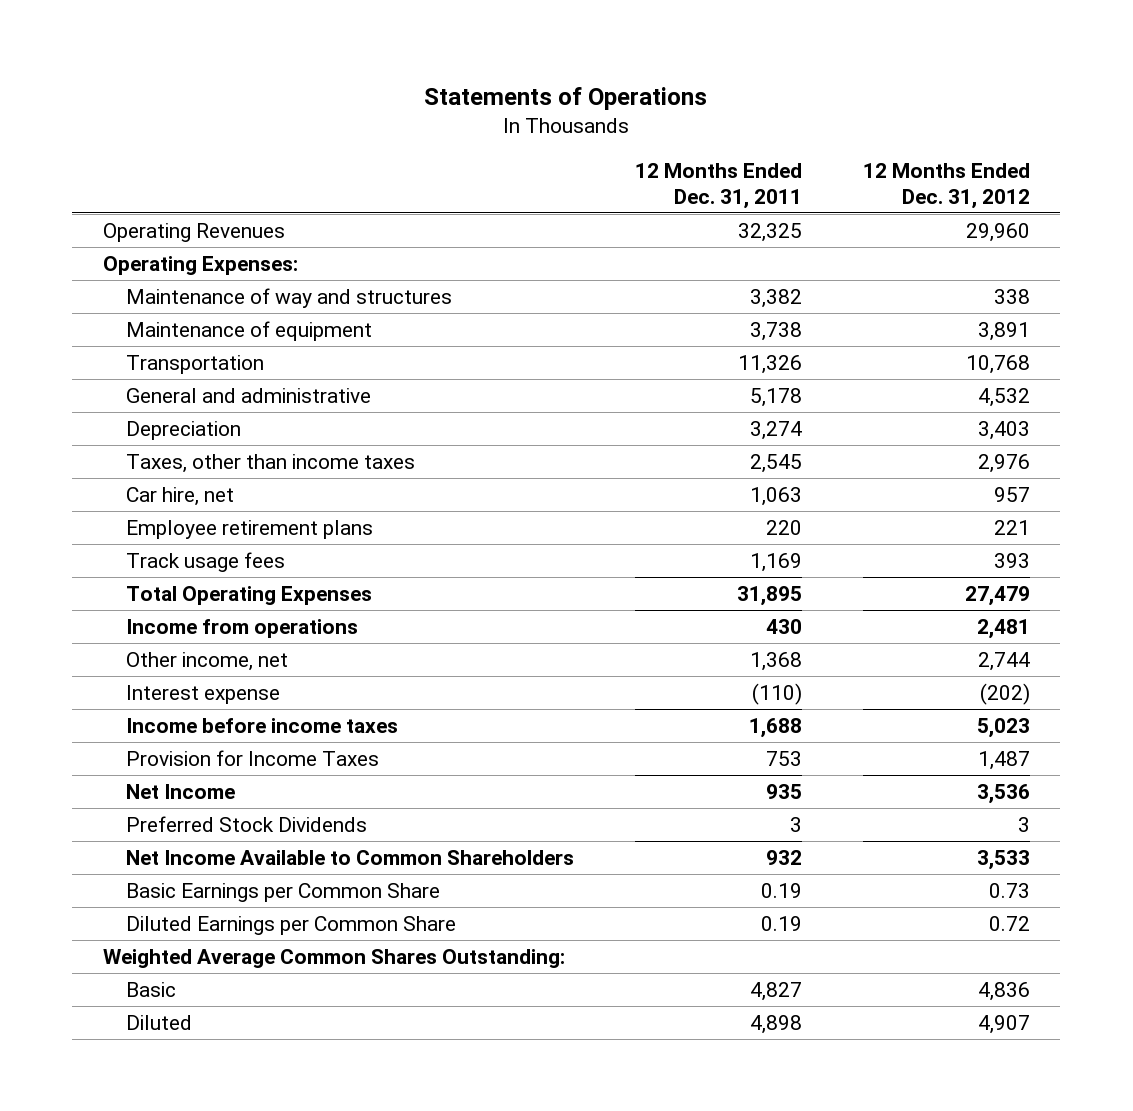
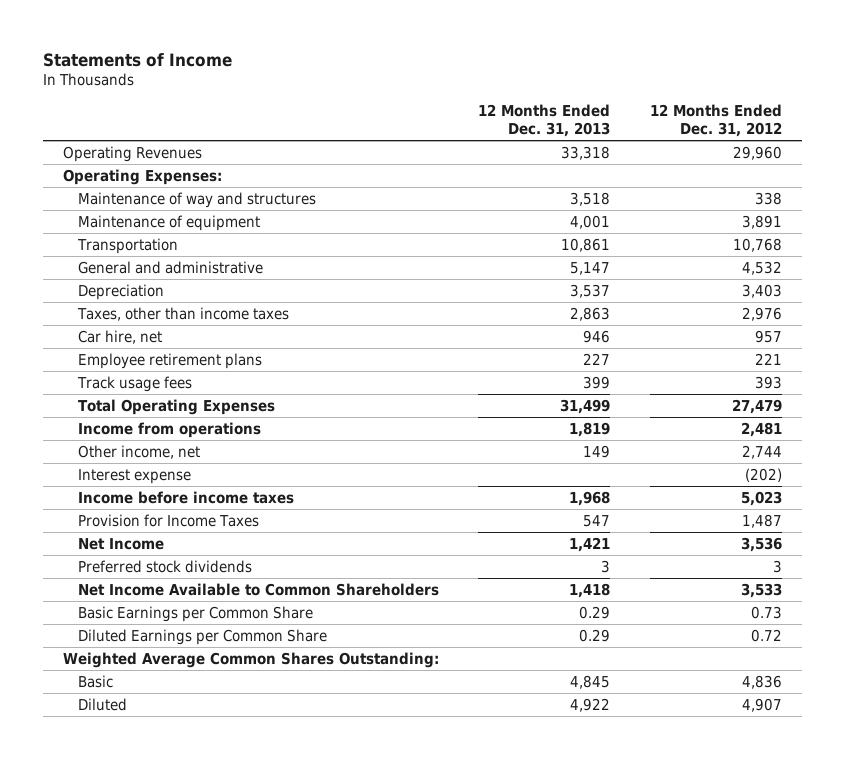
[424,86,708,110] Statements of Operations -> [43,52,233,67] Statements of Income
[634,163,802,209] 12 Months Ended Dec. 31, 2011 -> none
none -> [478,104,611,138] 12 Months Ended Dec. 31, 2013
[126,816,368,833] Preferred Stock Dividends -> [78,559,253,573] Preferred stock dividends

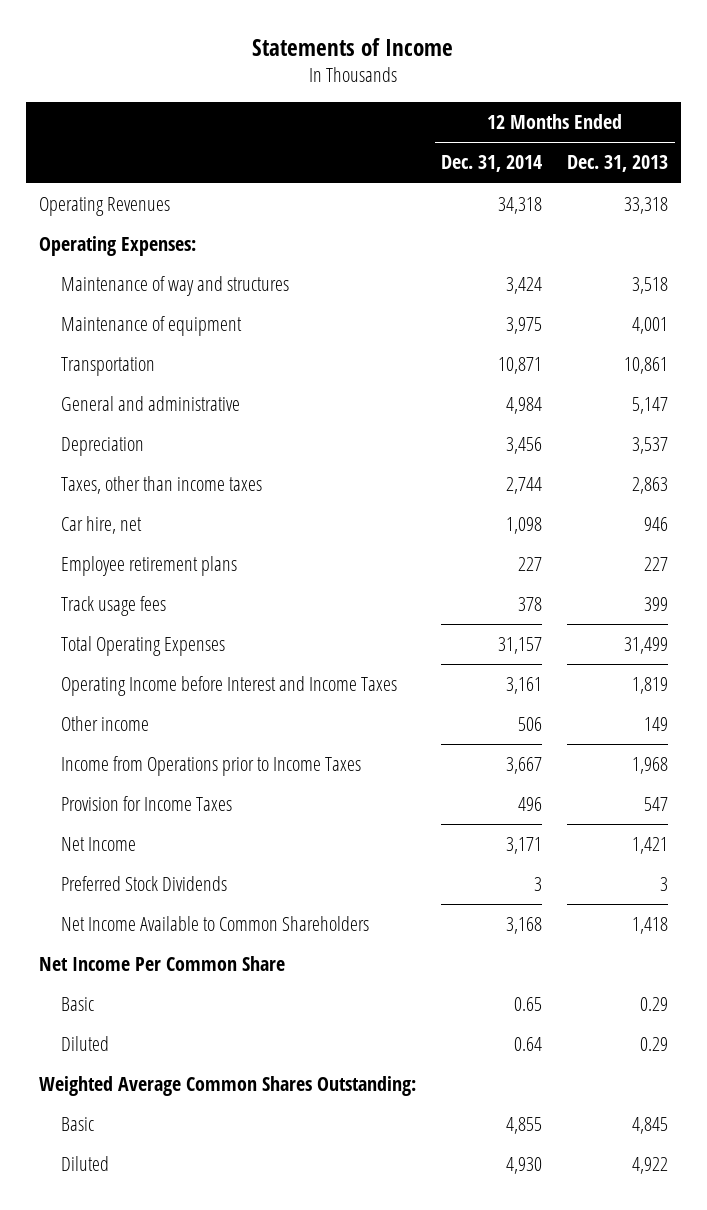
[649,104,782,138] 12 Months Ended Dec. 31, 2012 -> none
none -> [440,155,542,173] Dec. 31, 2014
[78,468,192,484] Interest expense -> none
[78,421,262,438] Income from operations -> [60,676,397,697] Operating Income before Interest and Income Taxes
[78,444,201,459] Other income, net -> [60,716,149,732] Other income
[78,490,295,504] Income before income taxes -> [60,756,361,777] Income from Operations prior to Income Taxes
[78,559,253,573] Preferred stock dividends -> [60,876,227,892] Preferred Stock Dividends
none -> [38,956,285,972] Net Income Per Common Share
[78,605,314,622] Basic Earnings per Common Share -> [60,997,94,1012] Basic
[78,628,328,645] Diluted Earnings per Common Share -> [60,1036,109,1052] Diluted

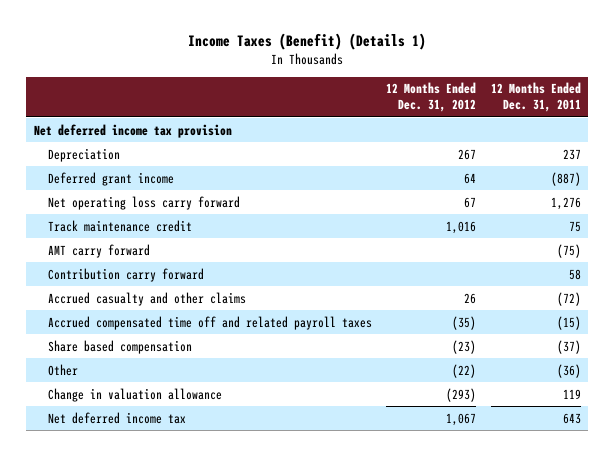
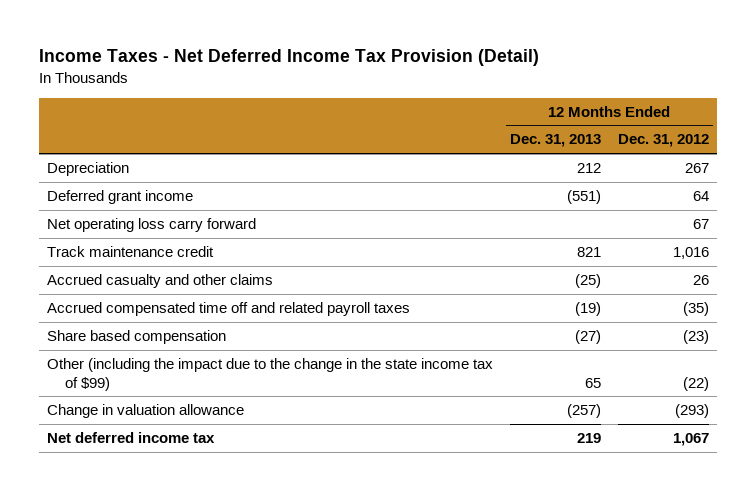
[188,33,427,51] Income Taxes (Benefit) (Details 1) -> [38,49,539,67] Income Taxes - Net Deferred Income Tax Provision (Detail)
[490,82,581,113] 12 Months Ended Dec. 31, 2011 -> none
none -> [509,134,601,148] Dec. 31, 2013
[33,123,232,138] Net deferred income tax provision -> none
[47,243,150,258] AMT carry forward -> none
[47,267,204,282] Contribution carry forward -> none
[47,363,78,376] Other -> [47,358,494,391] Other (including the impact due to the change in the state income tax of $99)

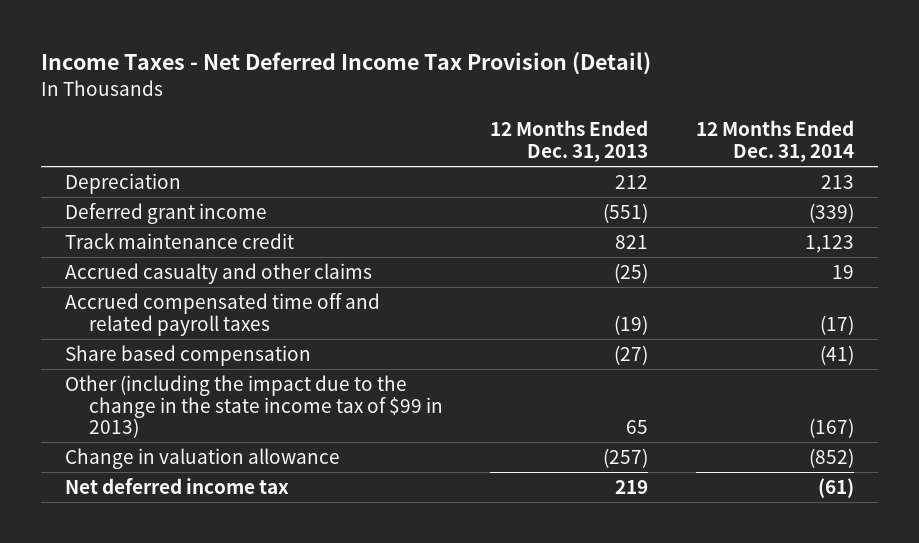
[617,134,709,148] Dec. 31, 2012 -> none
none -> [696,120,855,163] 12 Months Ended Dec. 31, 2014
[47,218,257,233] Net operating loss carry forward -> none
[47,358,494,391] Other (including the impact due to the change in the state income tax of $99) -> [65,374,443,439] Other (including the impact due to the change in the state income tax of $99 in 2013)

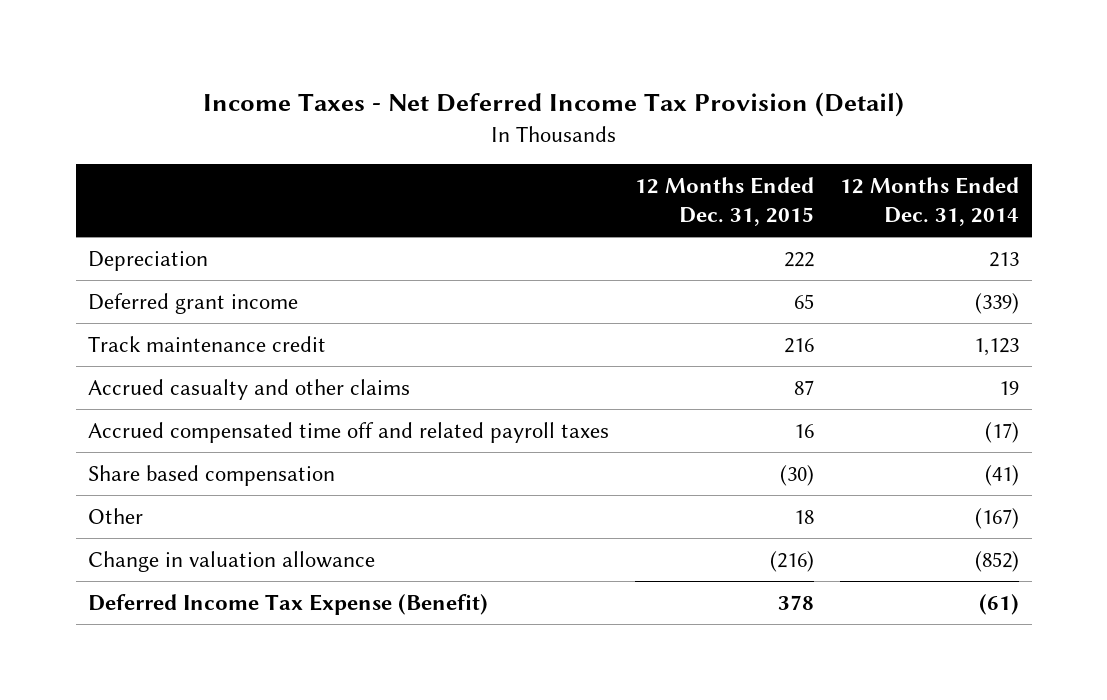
[490,120,649,163] 12 Months Ended Dec. 31, 2013 -> none
none -> [635,177,815,227] 12 Months Ended Dec. 31, 2015
[65,374,443,439] Other (including the impact due to the change in the state income tax of $99 in 2013) -> [88,507,144,524] Other
[65,477,290,494] Net deferred income tax -> [88,593,489,615] Deferred Income Tax Expense (Benefit)

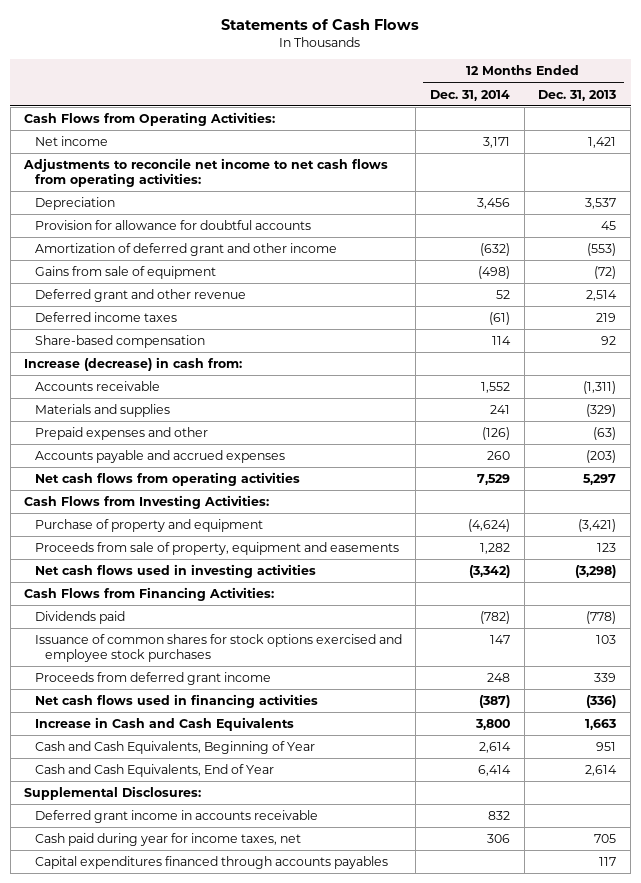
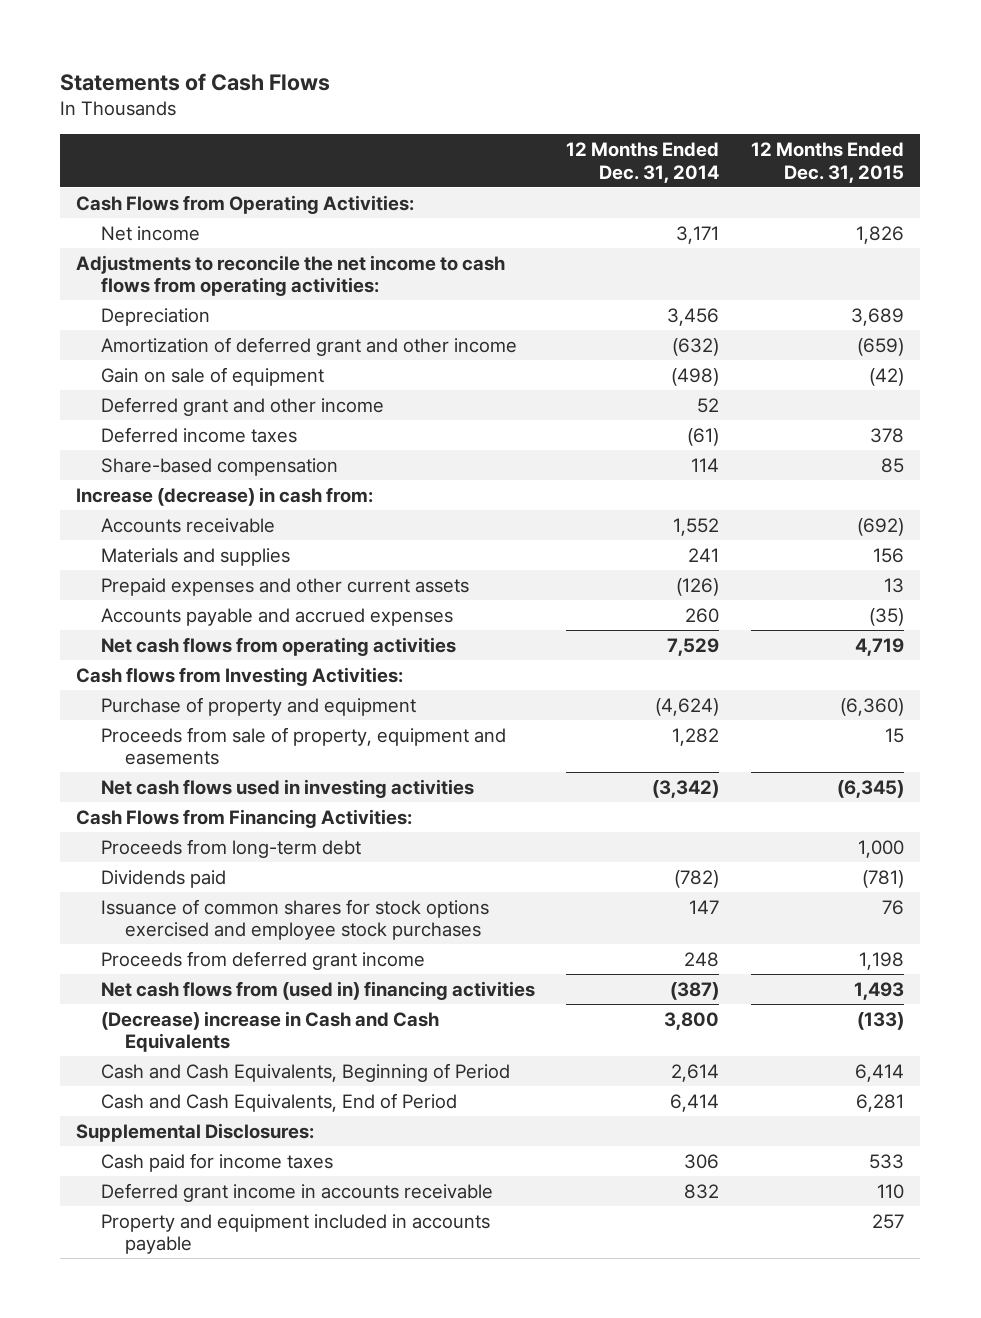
[538,89,617,101] Dec. 31, 2013 -> none
none -> [751,141,905,183] 12 Months Ended Dec. 31, 2015
[23,158,389,187] Adjustments to reconcile net income to net cash flows from operating activities: -> [76,254,506,297] Adjustments to reconcile the net income to cash flows from operating activities:
[34,220,311,231] Provision for allowance for doubtful accounts -> none
[34,266,216,280] Gains from sale of equipment -> [100,366,324,386] Gain on sale of equipment
[34,289,246,303] Deferred grant and other revenue -> [100,396,384,416] Deferred grant and other income
[34,427,208,441] Prepaid expenses and other -> [100,577,469,596] Prepaid expenses and other current assets
[24,495,270,510] Cash Flows from Investing Activities: -> [76,666,404,686] Cash flows from Investing Activities:
none -> [100,838,361,858] Proceeds from long-term debt
[34,694,318,709] Net cash flows used in financing activities -> [100,980,535,1000] Net cash flows from (used in) financing activities
[34,717,294,732] Increase in Cash and Cash Equivalents -> [100,1010,439,1053] (Decrease) increase in Cash and Cash Equivalents
[34,741,315,755] Cash and Cash Equivalents, Beginning of Year -> [100,1062,510,1082] Cash and Cash Equivalents, Beginning of Period
[34,764,274,778] Cash and Cash Equivalents, End of Year -> [100,1092,457,1112] Cash and Cash Equivalents, End of Period
none -> [100,1152,333,1172] Cash paid for income taxes
[34,833,301,847] Cash paid during year for income taxes, net -> none
[34,856,388,870] Capital expenditures financed through accounts payables -> none
none -> [100,1213,490,1255] Property and equipment included in accounts payable

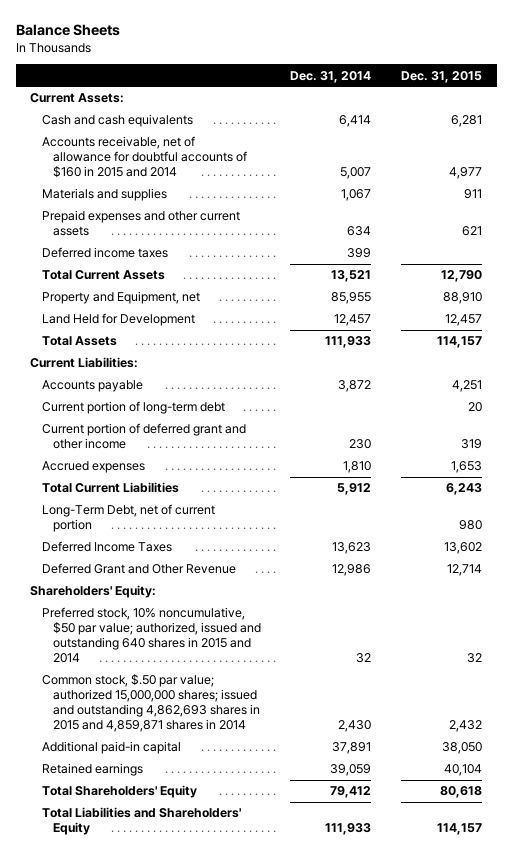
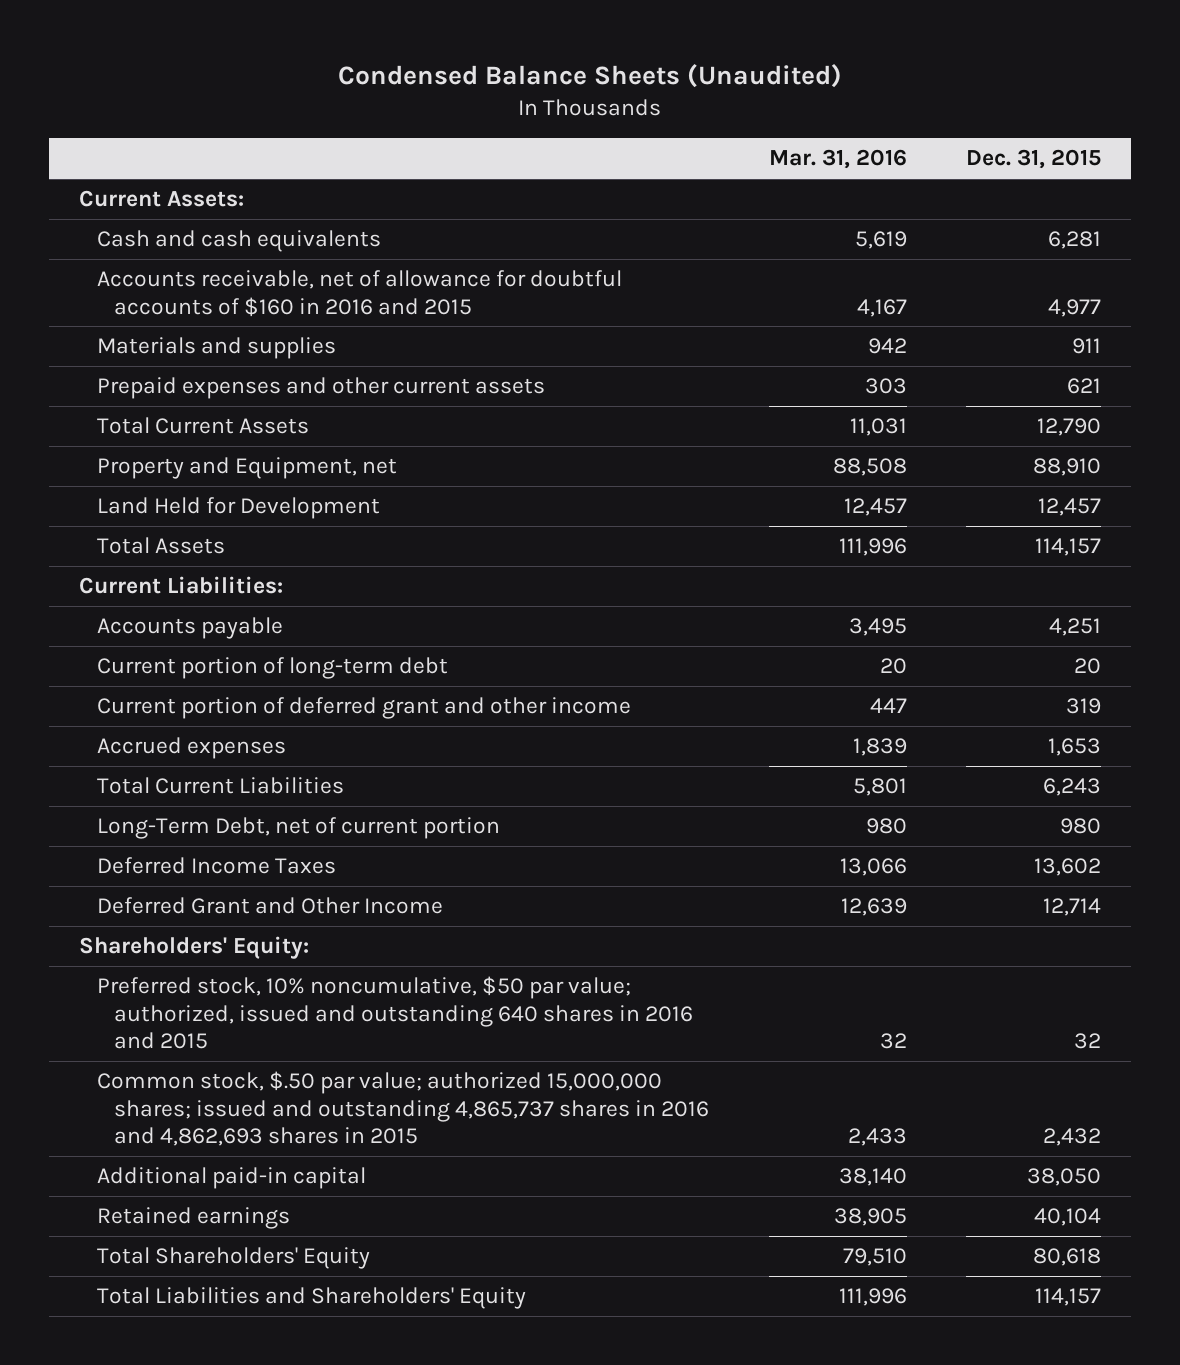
[15,23,120,36] Balance Sheets -> [338,64,843,89] Condensed Balance Sheets (Unaudited)
[290,70,372,83] Dec. 31, 2014 -> none
none -> [768,149,907,170] Mar. 31, 2016
[41,136,247,179] Accounts receivable, net of allowance for doubtful accounts of $160 in 2015 and 2014 -> [96,270,622,317] Accounts receivable, net of allowance for doubtful accounts of $160 in 2016 and 2015
[41,247,168,259] Deferred income taxes -> none
[41,563,236,575] Deferred Grant and Other Revenue -> [96,897,443,915] Deferred Grant and Other Income
[41,607,261,664] Preferred stock, 10% noncumulative, $50 par value; authorized, issued and outstanding 640 shares in 2015 and 2014 -> [96,976,694,1050] Preferred stock, 10% noncumulative, $50 par value; authorized, issued and outstanding 640 shares in 2016 and 2015
[41,674,260,733] Common stock, $.50 par value; authorized 15,000,000 shares; issued and outstanding 4,862,693 shares in 2015 and 4,859,871 shares in 2014 -> [96,1071,710,1147] Common stock, $.50 par value; authorized 15,000,000 shares; issued and outstanding 4,865,737 shares in 2016 and 4,862,693 shares in 2015

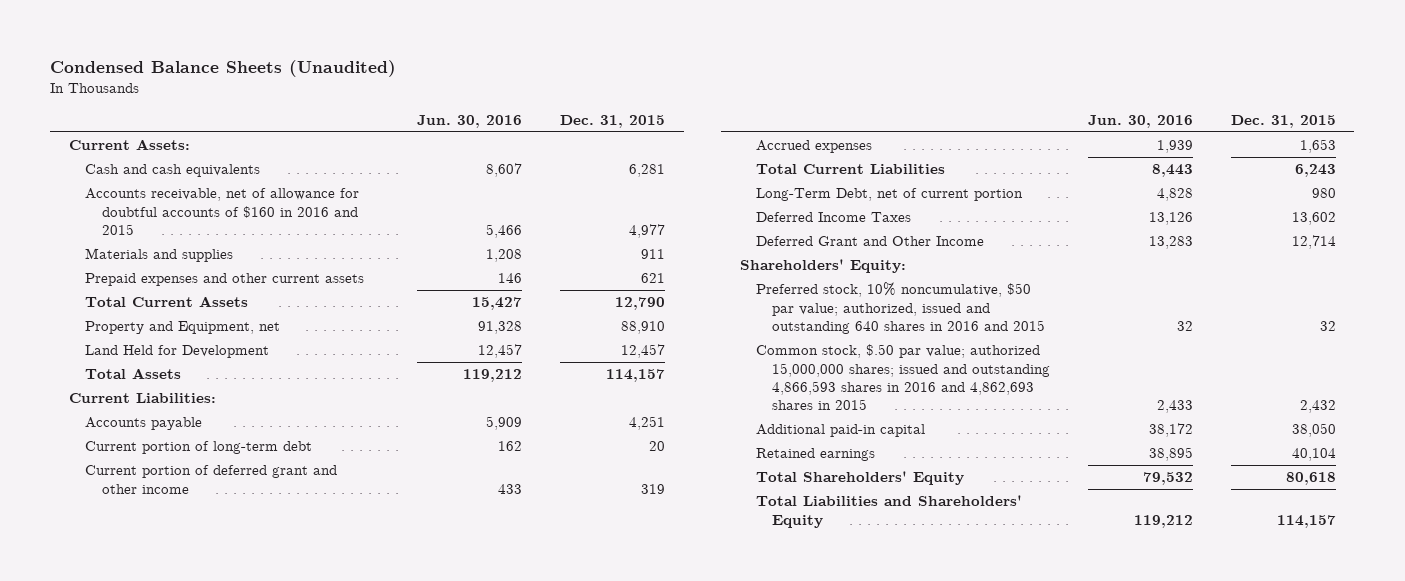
[768,149,907,170] Mar. 31, 2016 -> none
none -> [417,114,523,128] Jun. 30, 2016
[96,1071,710,1147] Common stock, $.50 par value; authorized 15,000,000 shares; issued and outstanding 4,865,737 shares in 2016 and 4,862,693 shares in 2015 -> [755,344,1051,411] Common stock, $.50 par value; authorized 15,000,000 shares; issued and outstanding 4,866,593 shares in 2016 and 4,862,693 shares in 2015

